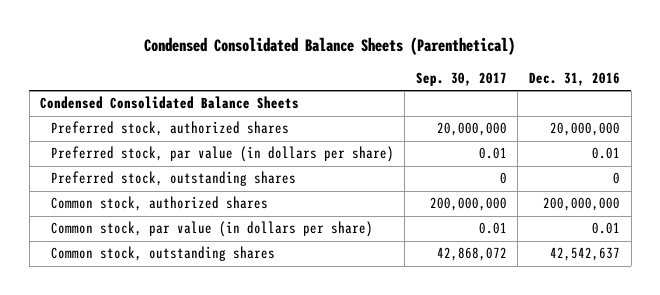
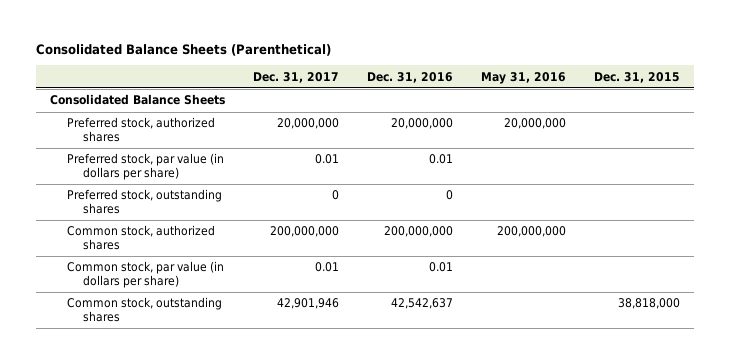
[144,37,516,56] Condensed Consolidated Balance Sheets (Parenthetical) -> [36,43,332,56] Consolidated Balance Sheets (Parenthetical)
[415,71,507,86] Sep. 30, 2017 -> none
none -> [253,71,340,83] Dec. 31, 2017
none -> [481,71,567,84] May 31, 2016
none -> [594,71,681,83] Dec. 31, 2015
[40,96,300,110] Condensed Consolidated Balance Sheets -> [50,94,226,106] Consolidated Balance Sheets

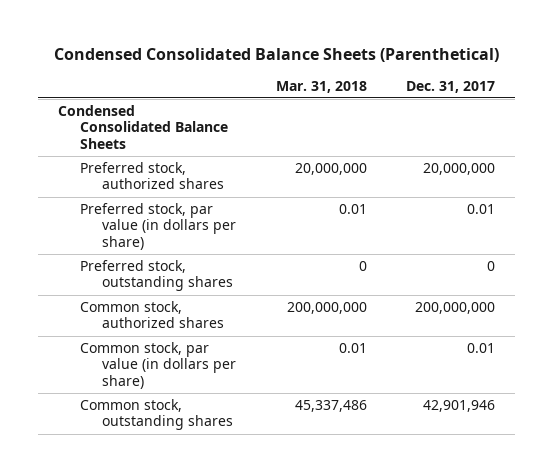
[36,43,332,56] Consolidated Balance Sheets (Parenthetical) -> [53,47,499,62] Condensed Consolidated Balance Sheets (Parenthetical)
[367,71,454,83] Dec. 31, 2016 -> none
[481,71,567,84] May 31, 2016 -> none
[594,71,681,83] Dec. 31, 2015 -> none
none -> [275,80,367,93] Mar. 31, 2018
[50,94,226,106] Consolidated Balance Sheets -> [58,105,229,149] Condensed Consolidated Balance Sheets

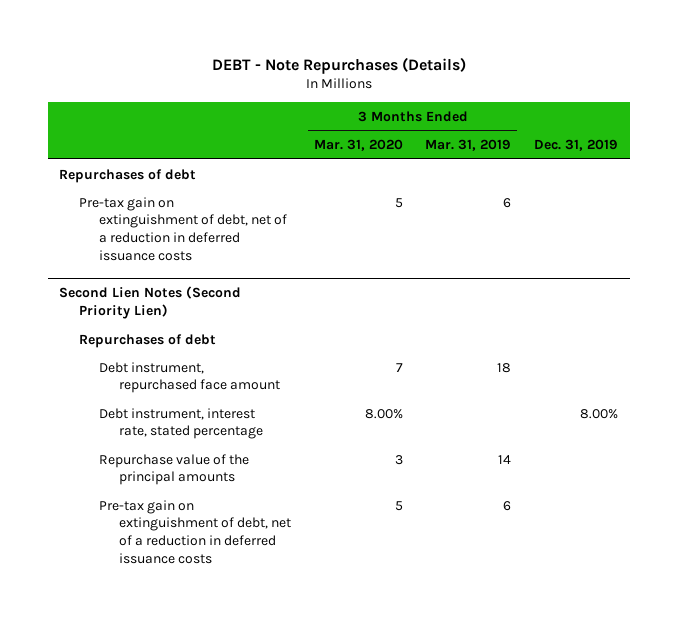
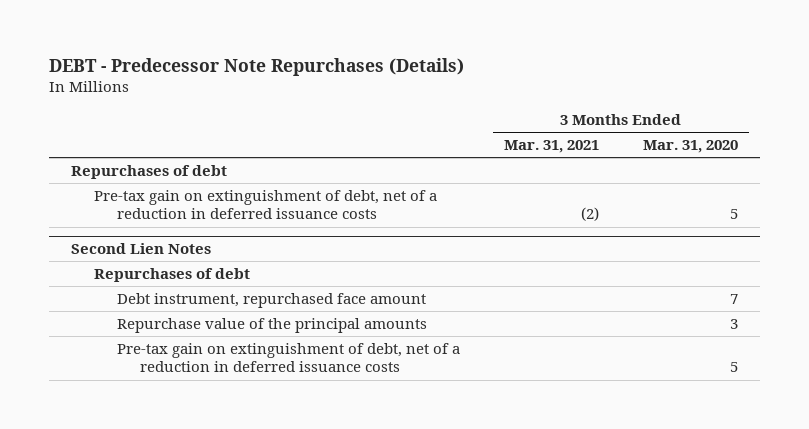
[211,56,466,74] DEBT - Note Repurchases (Details) -> [48,58,464,77] DEBT - Predecessor Note Repurchases (Details)
[425,139,512,152] Mar. 31, 2019 -> none
[534,139,619,152] Dec. 31, 2019 -> none
none -> [504,140,600,154] Mar. 31, 2021
[59,286,242,320] Second Lien Notes (Second Priority Lien) -> [70,243,211,255] Second Lien Notes
[99,407,264,440] Debt instrument, interest rate, stated percentage -> none

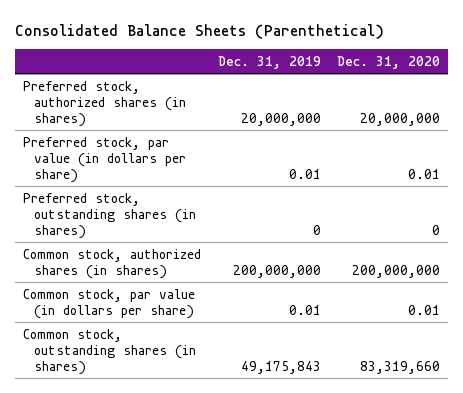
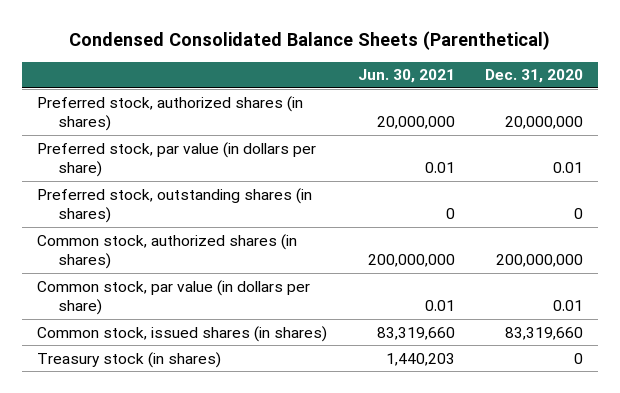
[15,23,385,39] Consolidated Balance Sheets (Parenthetical) -> [69,31,551,51] Condensed Consolidated Balance Sheets (Parenthetical)
[217,55,321,69] Dec. 31, 2019 -> none
none -> [357,69,455,84] Jun. 30, 2021
[23,328,197,375] Common stock, outstanding shares (in shares) -> [37,325,328,342] Common stock, issued shares (in shares)
none -> [37,351,222,368] Treasury stock (in shares)

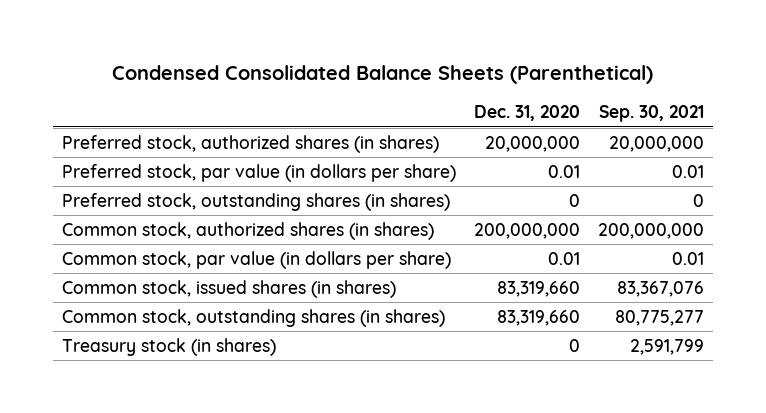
[357,69,455,84] Jun. 30, 2021 -> none
none -> [599,105,705,123] Sep. 30, 2021
none -> [61,308,445,327] Common stock, outstanding shares (in shares)

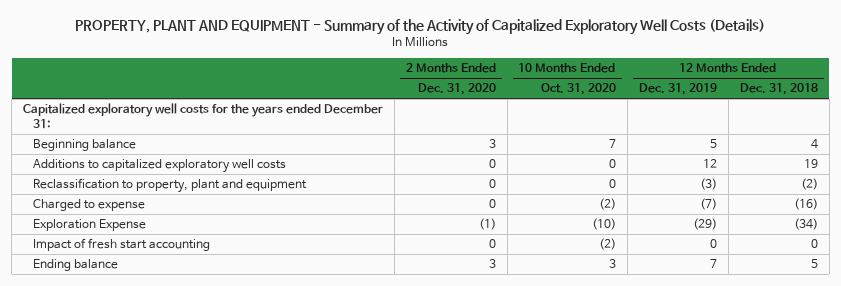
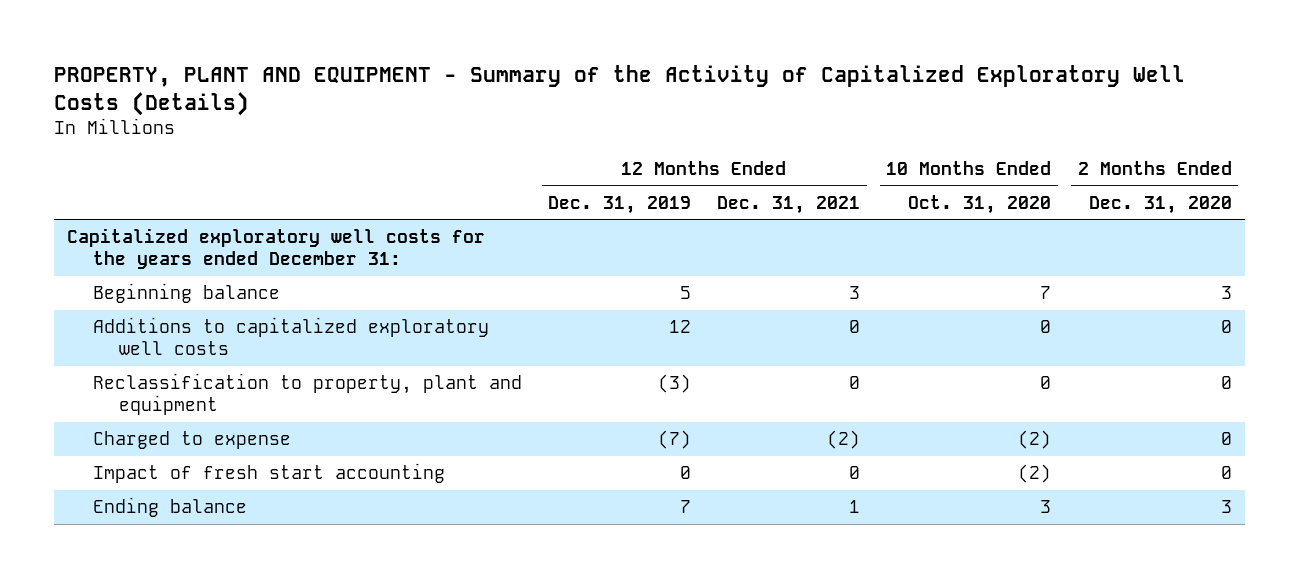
[739,83,818,96] Dec. 31, 2018 -> none
none -> [717,195,861,214] Dec. 31, 2021
[33,219,147,232] Exploration Expense -> none

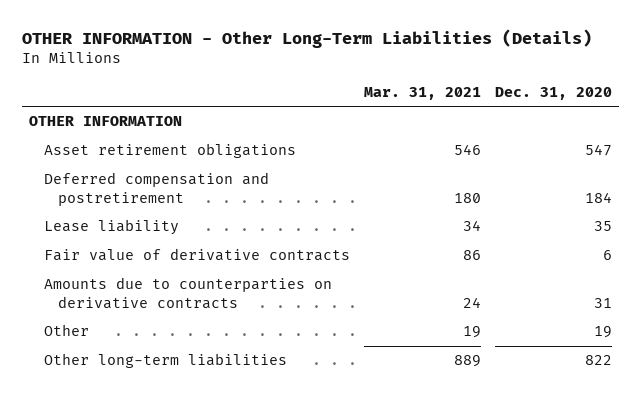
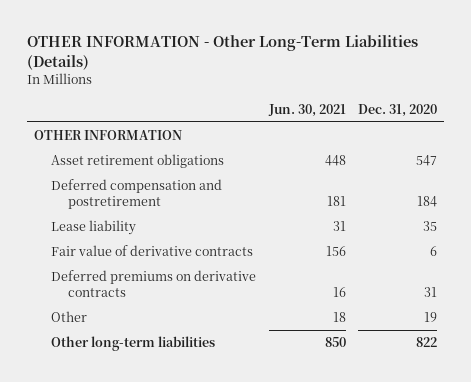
[363,86,481,100] Mar. 31, 2021 -> none
none -> [267,103,346,117] Jun. 30, 2021
[43,277,332,309] Amounts due to counterparties on derivative contracts -> none
none -> [50,270,256,297] Deferred premiums on derivative contracts

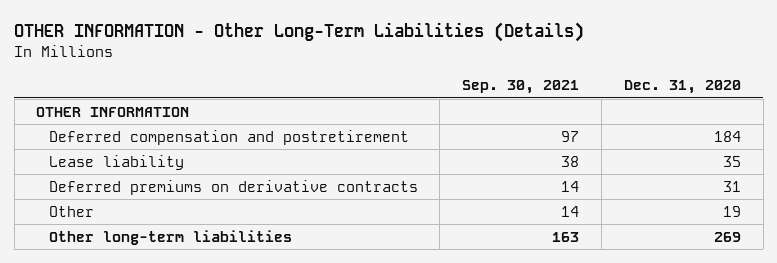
[267,103,346,117] Jun. 30, 2021 -> none
none -> [462,80,580,95] Sep. 30, 2021
[50,154,224,169] Asset retirement obligations -> none
[50,245,253,257] Fair value of derivative contracts -> none
[416,337,438,348] 822 -> [713,231,741,242] 269

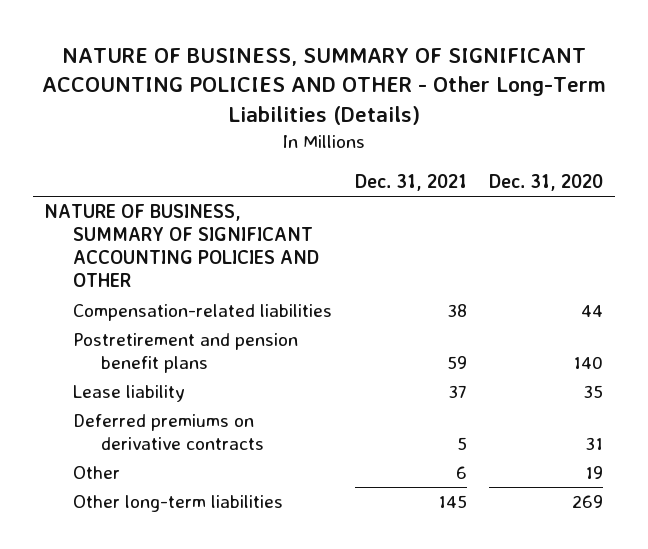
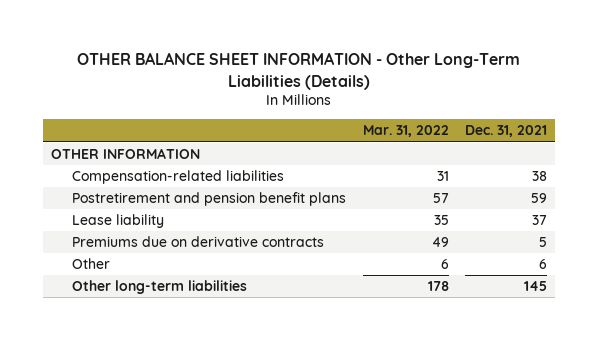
[41,47,606,125] NATURE OF BUSINESS, SUMMARY OF SIGNIFICANT ACCOUNTING POLICIES AND OTHER - Other Long-Term Liabilities (Details) -> [77,51,521,90] OTHER BALANCE SHEET INFORMATION - Other Long-Term Liabilities (Details)
[489,173,604,191] Dec. 31, 2020 -> none
none -> [362,125,449,138] Mar. 31, 2022
[44,204,319,288] NATURE OF BUSINESS, SUMMARY OF SIGNIFICANT ACCOUNTING POLICIES AND OTHER -> none
none -> [51,148,201,160] OTHER INFORMATION
[72,414,264,451] Deferred premiums on derivative contracts -> [72,236,325,248] Premiums due on derivative contracts

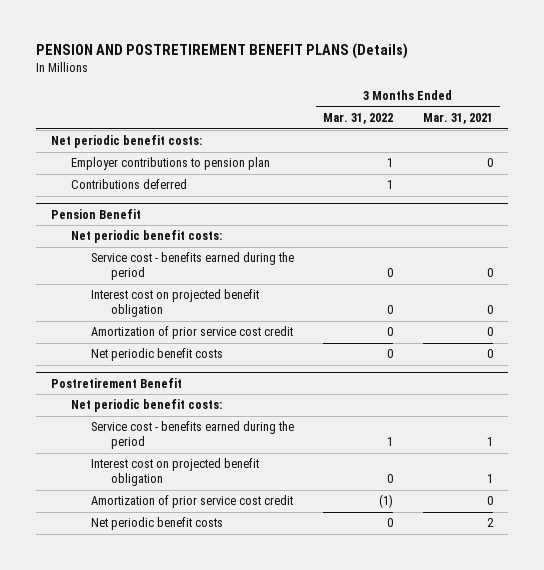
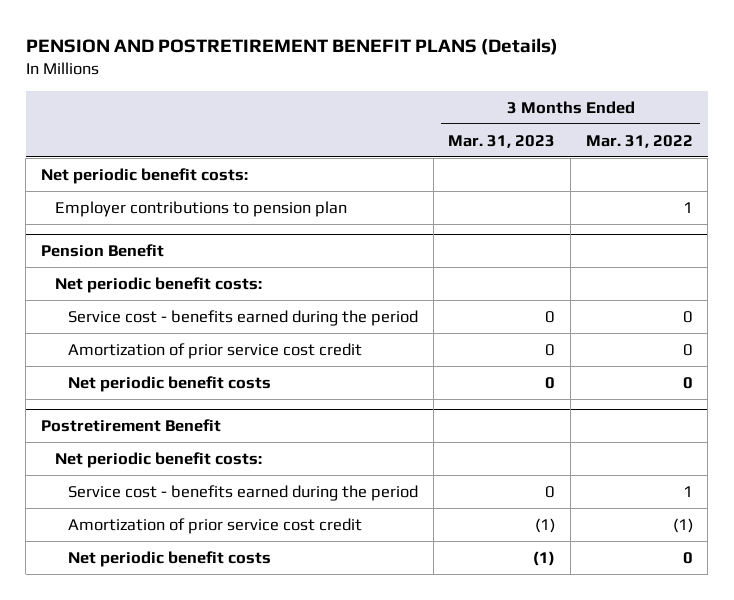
[422,113,493,125] Mar. 31, 2021 -> none
none -> [448,134,556,148] Mar. 31, 2023
[70,179,187,190] Contributions deferred -> none
[90,289,259,318] Interest cost on projected benefit obligation -> none
[90,458,259,487] Interest cost on projected benefit obligation -> none

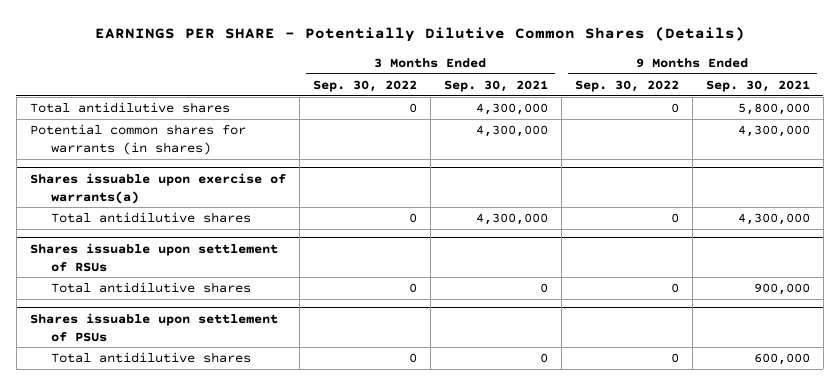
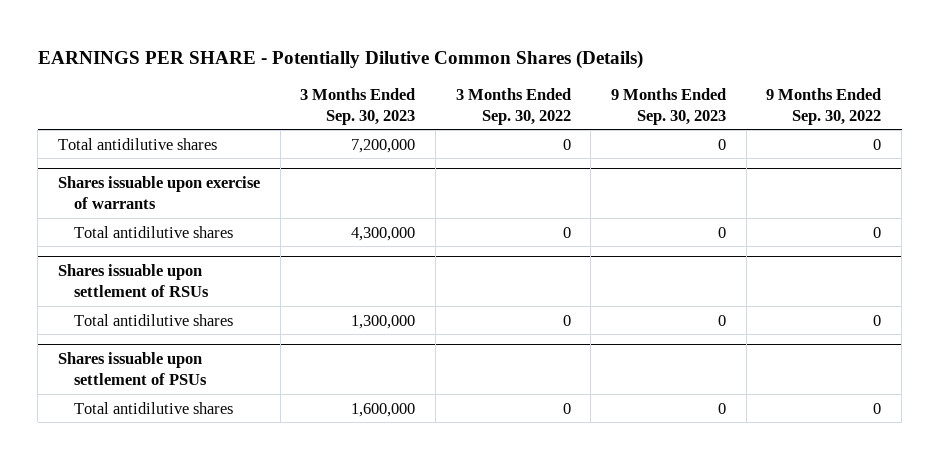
[443,79,548,92] Sep. 30, 2021 -> none
[705,79,810,92] Sep. 30, 2021 -> none
none -> [300,87,416,125] 3 Months Ended Sep. 30, 2023
none -> [611,87,727,125] 9 Months Ended Sep. 30, 2023
[29,124,246,155] Potential common shares for warrants (in shares) -> none
[29,172,286,204] Shares issuable upon exercise of warrants(a) -> [58,175,261,209] Shares issuable upon exercise of warrants

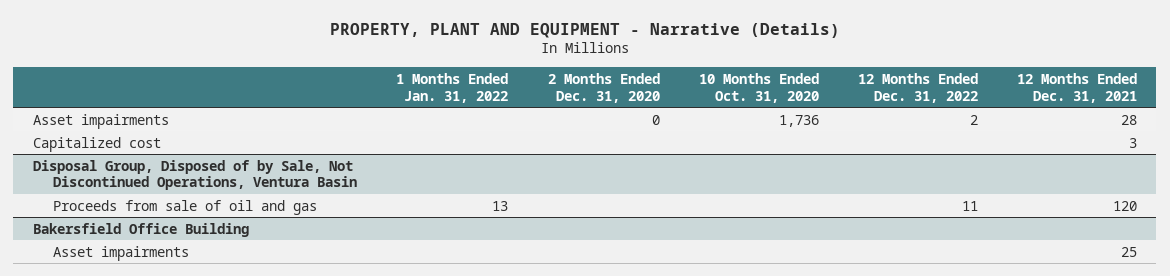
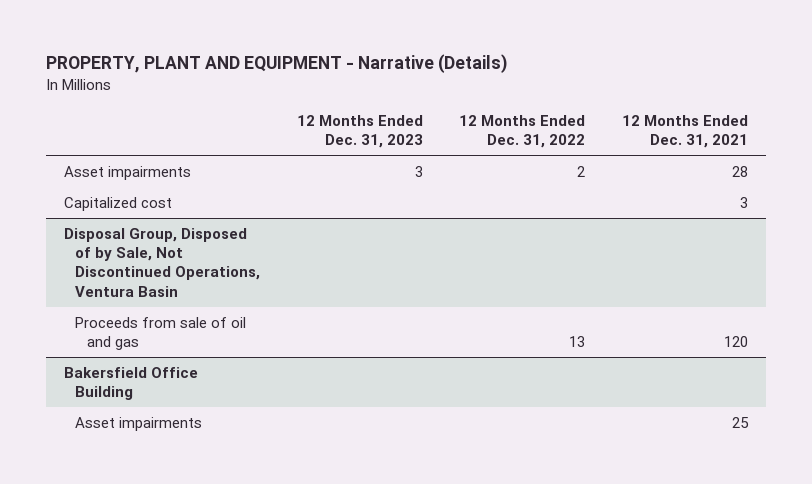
[396,72,509,103] 1 Months Ended Jan. 31, 2022 -> none
[547,72,660,103] 2 Months Ended Dec. 31, 2020 -> none
[698,72,819,103] 10 Months Ended Oct. 31, 2020 -> none
none -> [296,114,423,148] 12 Months Ended Dec. 31, 2023
[961,200,978,211] 11 -> [569,336,586,348] 13

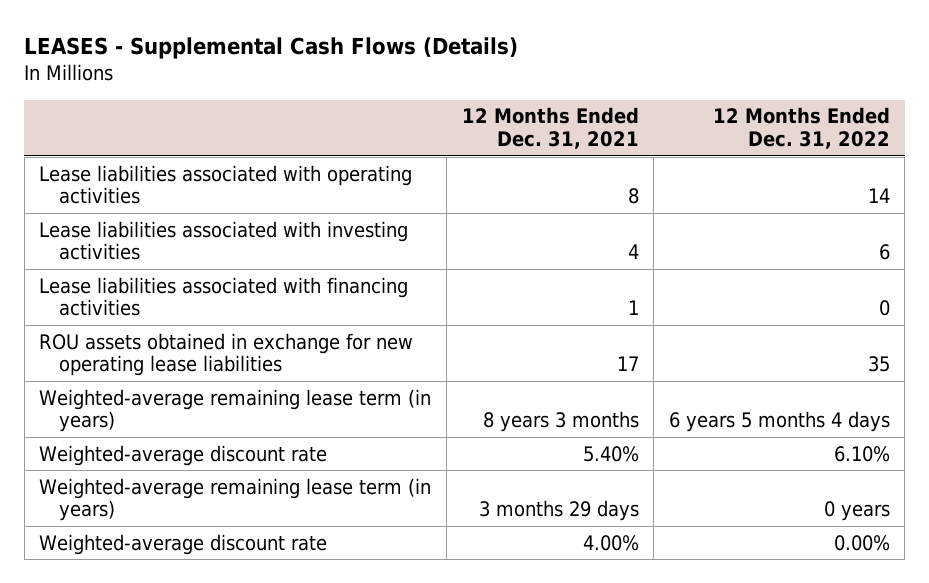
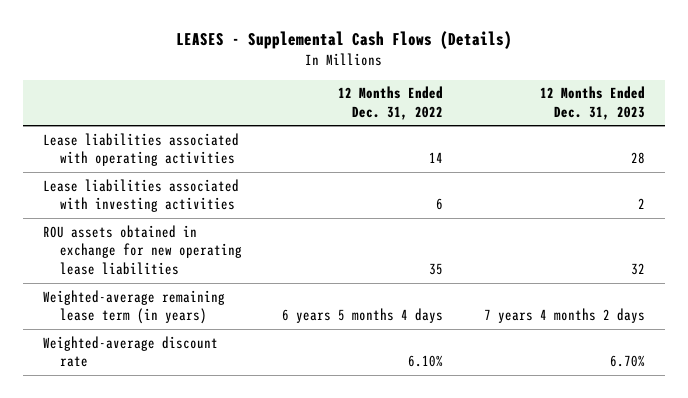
[461,107,639,149] 12 Months Ended Dec. 31, 2021 -> none
none -> [539,86,645,121] 12 Months Ended Dec. 31, 2023
[39,276,409,317] Lease liabilities associated with financing activities -> none
[39,477,432,522] Weighted-average remaining lease term (in years) -> none
[39,533,328,555] Weighted-average discount rate -> none

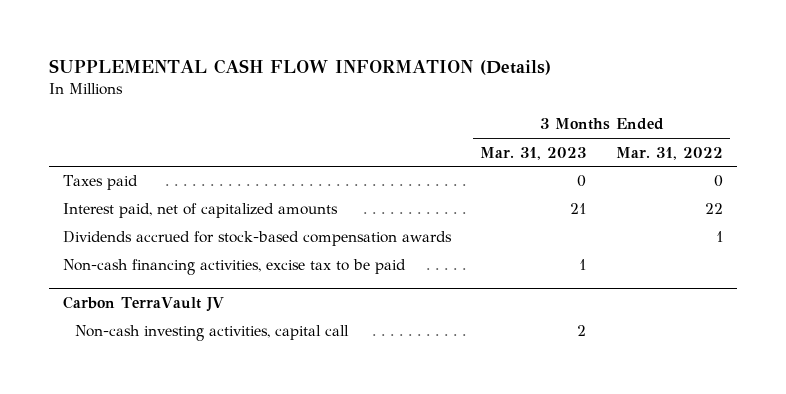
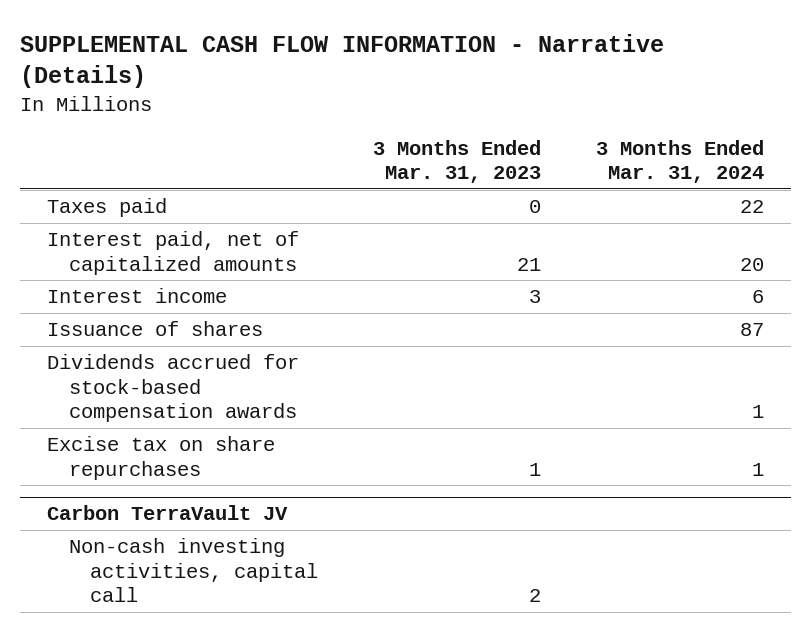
[48,59,551,76] SUPPLEMENTAL CASH FLOW INFORMATION (Details) -> [19,33,664,89] SUPPLEMENTAL CASH FLOW INFORMATION - Narrative (Details)
[615,146,723,160] Mar. 31, 2022 -> none
none -> [595,139,764,183] 3 Months Ended Mar. 31, 2024
none -> [47,288,228,304] Interest income
none -> [47,321,264,337] Issuance of shares
[63,259,407,276] Non-cash financing activities, excise tax to be paid -> none
none -> [47,436,276,480] Excise tax on share repurchases

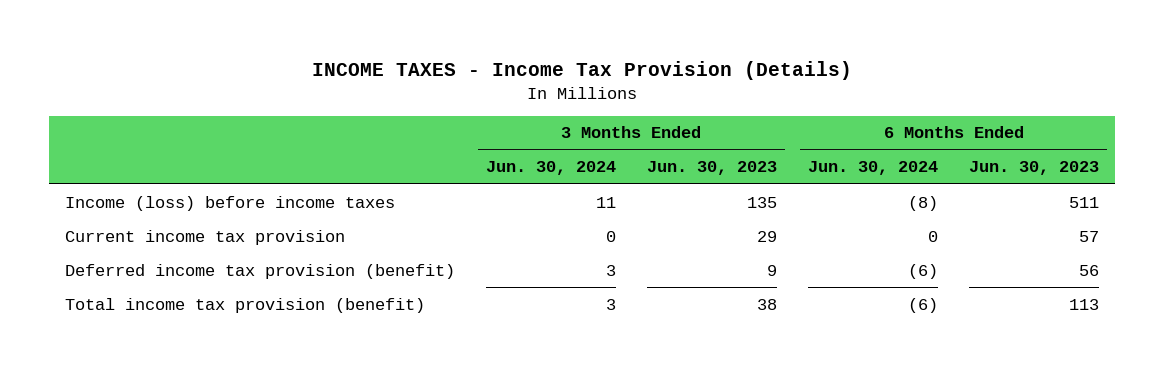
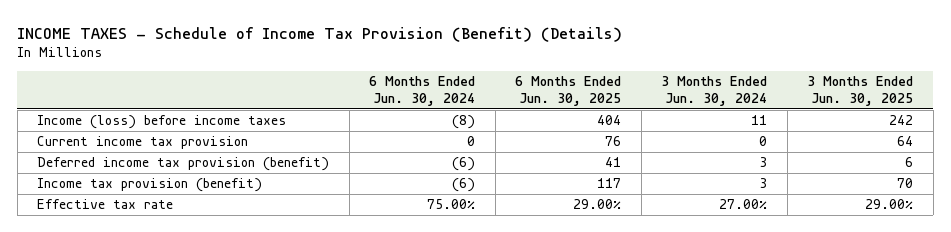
[312,60,853,80] INCOME TAXES - Income Tax Provision (Details) -> [17,26,623,42] INCOME TAXES - Schedule of Income Tax Provision (Benefit) (Details)
[647,161,778,176] Jun. 30, 2023 -> none
[969,161,1100,176] Jun. 30, 2023 -> none
none -> [515,76,622,107] 6 Months Ended Jun. 30, 2025
none -> [807,76,914,107] 3 Months Ended Jun. 30, 2025
[64,297,425,313] Total income tax provision (benefit) -> [37,178,263,193] Income tax provision (benefit)
none -> [37,199,174,210] Effective tax rate

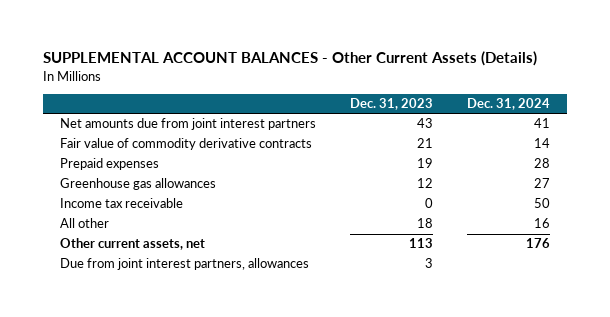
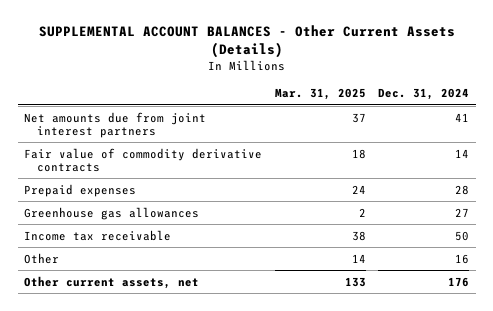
[350,98,434,111] Dec. 31, 2023 -> none
none -> [274,88,366,101] Mar. 31, 2025
[60,218,110,229] All other -> [24,252,60,264] Other
[60,258,310,271] Due from joint interest partners, allowances -> none

